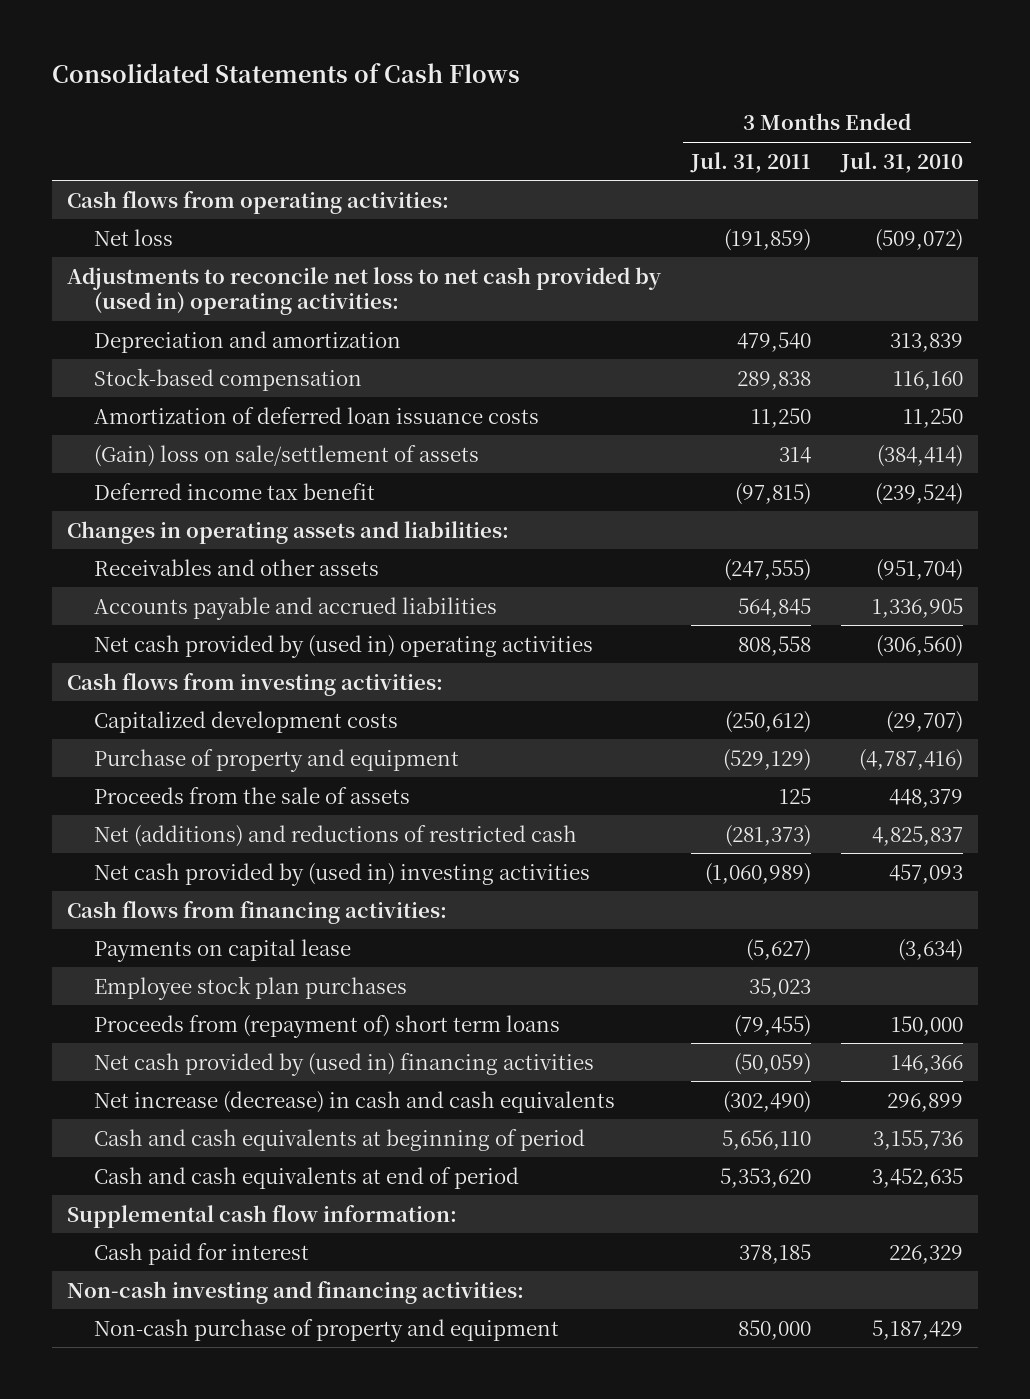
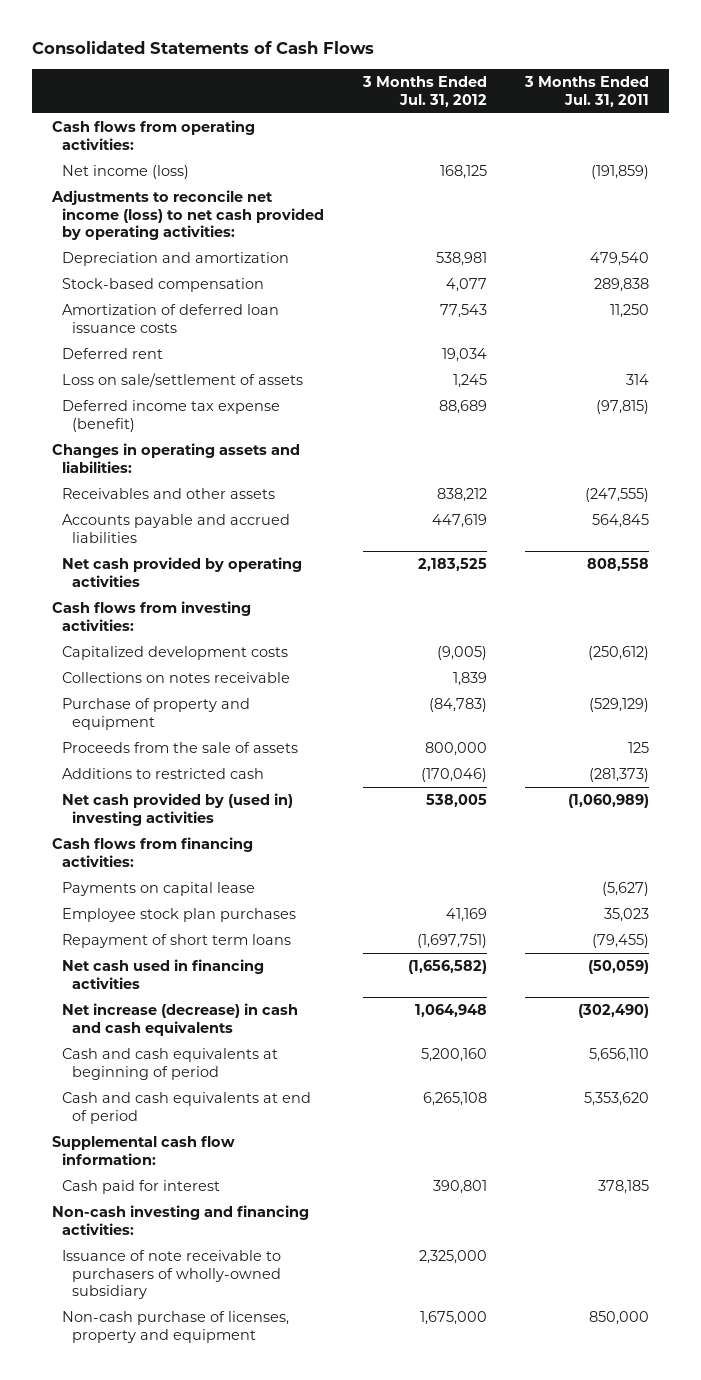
[840,151,964,173] Jul. 31, 2010 -> none
none -> [361,76,487,107] 3 Months Ended Jul. 31, 2012
[94,228,174,246] Net loss -> [61,165,189,180] Net income (loss)
[66,266,661,316] Adjustments to reconcile net loss to net cash provided by (used in) operating activities: -> [50,190,324,241] Adjustments to reconcile net income (loss) to net cash provided by operating activities:
none -> [61,348,163,360] Deferred rent
[94,444,480,467] (Gain) loss on sale/settlement of assets -> [61,373,303,388] Loss on sale/settlement of assets
[94,482,376,500] Deferred income tax benefit -> [61,400,280,432] Deferred income tax expense (benefit)
[94,634,594,658] Net cash provided by (used in) operating activities -> [61,557,302,587] Net cash provided by operating activities
none -> [61,672,290,684] Collections on notes receivable
[94,824,578,847] Net (additions) and reductions of restricted cash -> [61,768,264,780] Additions to restricted cash
[94,1014,561,1038] Proceeds from (repayment of) short term loans -> [61,934,291,949] Repayment of short term loans
[94,1052,595,1076] Net cash provided by (used in) financing activities -> [61,959,264,989] Net cash used in financing activities
none -> [61,1250,281,1300] Issuance of note receivable to purchasers of wholly-owned subsidiary
[94,1318,560,1342] Non-cash purchase of property and equipment -> [61,1311,289,1343] Non-cash purchase of licenses, property and equipment

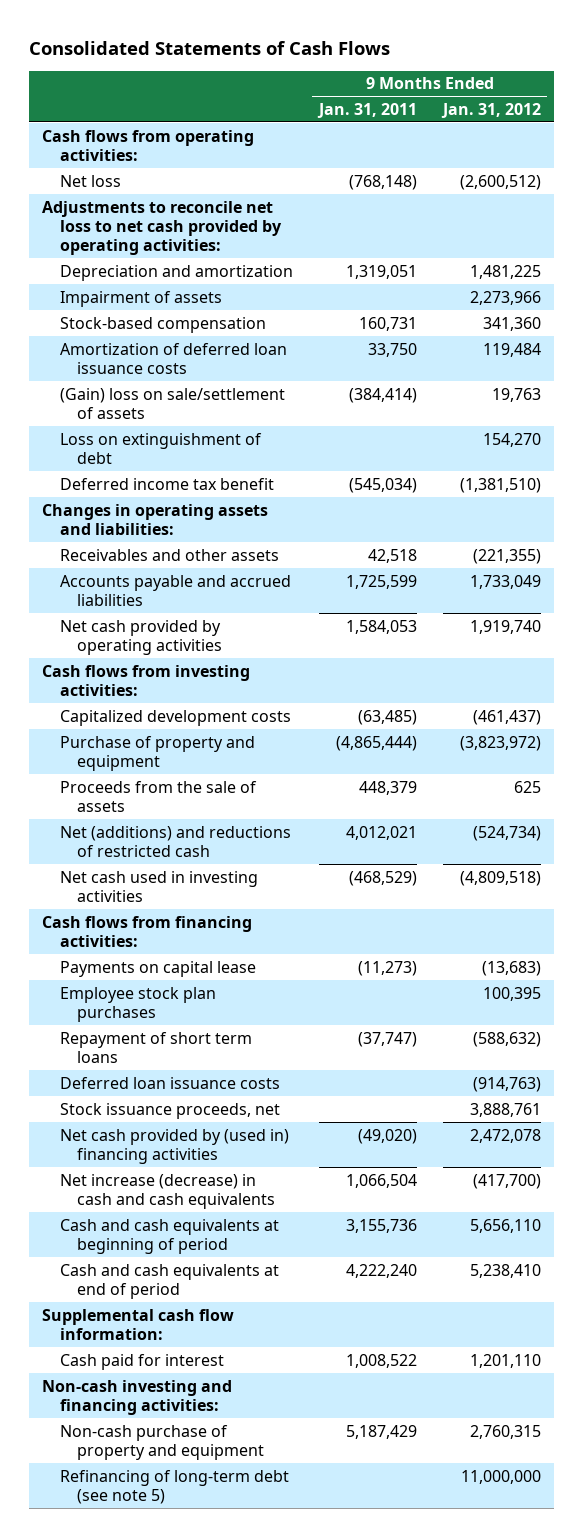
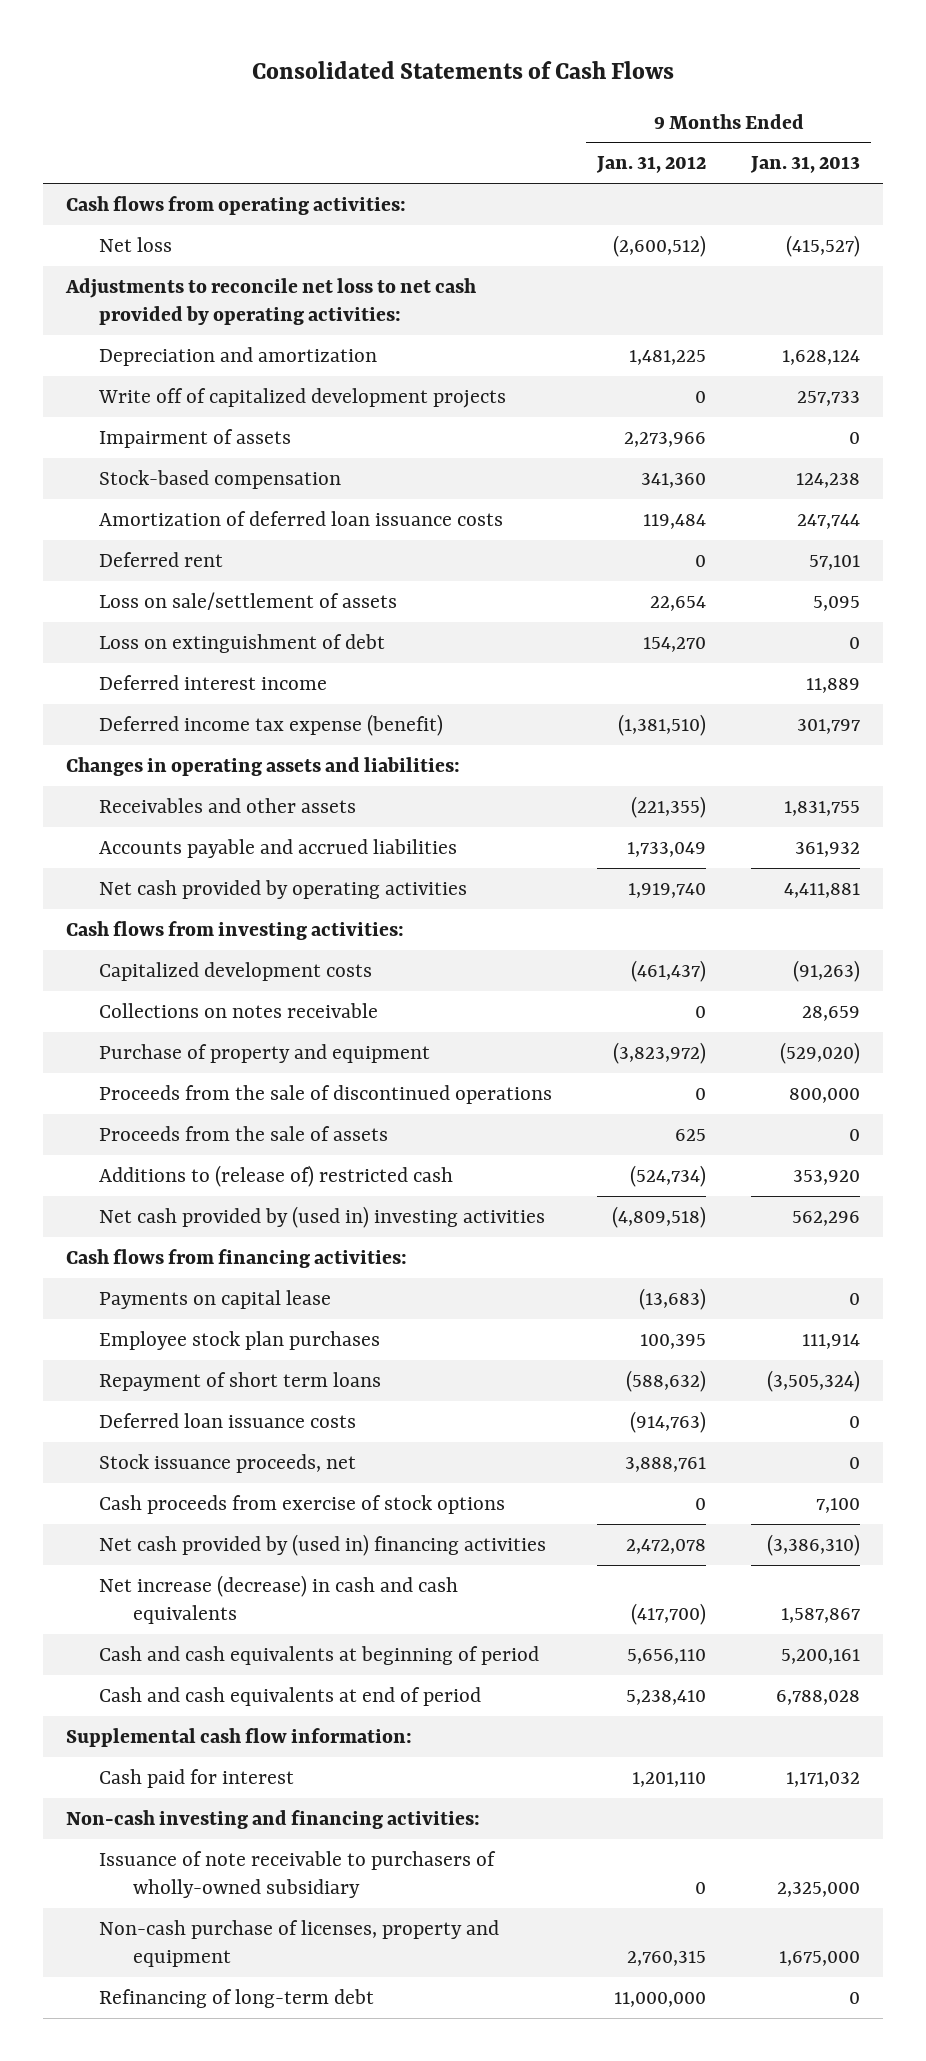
[316,103,417,119] Jan. 31, 2011 -> none
none -> [750,156,861,174] Jan. 31, 2013
none -> [98,387,507,408] Write off of capitalized development projects
none -> [99,551,224,567] Deferred rent
[59,387,285,420] (Gain) loss on sale/settlement of assets -> [99,591,398,610] Loss on sale/settlement of assets
[491,387,541,402] 19,763 -> [650,595,707,611] 22,654
none -> [99,674,328,690] Deferred interest income
[59,477,274,490] Deferred income tax benefit -> [99,713,444,736] Deferred income tax expense (benefit)
none -> [99,1002,379,1018] Collections on notes receivable
none -> [99,1084,553,1104] Proceeds from the sale of discontinued operations
[59,825,291,858] Net (additions) and reductions of restricted cash -> [99,1164,454,1187] Additions to (release of) restricted cash
[59,870,258,903] Net cash used in investing activities -> [99,1205,546,1228] Net cash provided by (used in) investing activities
none -> [99,1494,506,1514] Cash proceeds from exercise of stock options
none -> [99,1850,497,1899] Issuance of note receivable to purchasers of wholly-owned subsidiary
[59,1424,264,1461] Non-cash purchase of property and equipment -> [99,1919,500,1968] Non-cash purchase of licenses, property and equipment
[59,1469,289,1505] Refinancing of long-term debt (see note 5) -> [99,1988,375,2008] Refinancing of long-term debt

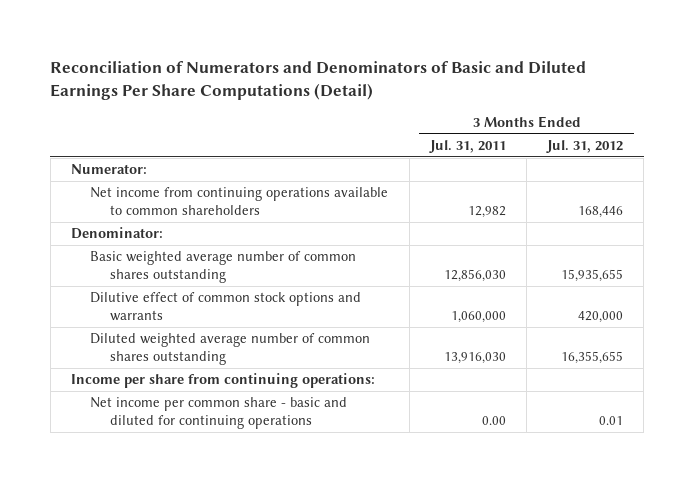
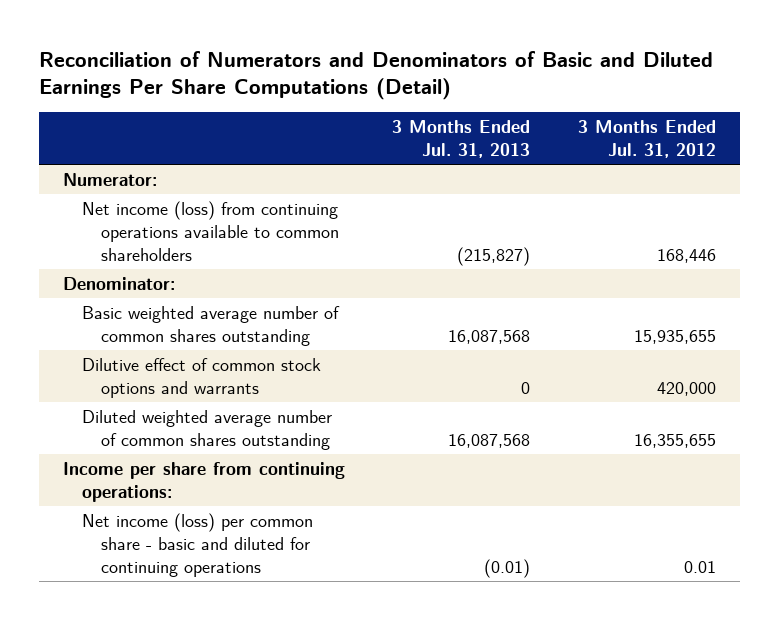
[428,139,506,153] Jul. 31, 2011 -> none
none -> [392,119,531,158] 3 Months Ended Jul. 31, 2013
[90,187,389,216] Net income from continuing operations available to common shareholders -> [82,200,340,261] Net income (loss) from continuing operations available to common shareholders
[90,397,348,430] Net income per common share - basic and diluted for continuing operations -> [82,512,314,577] Net income (loss) per common share - basic and diluted for continuing operations

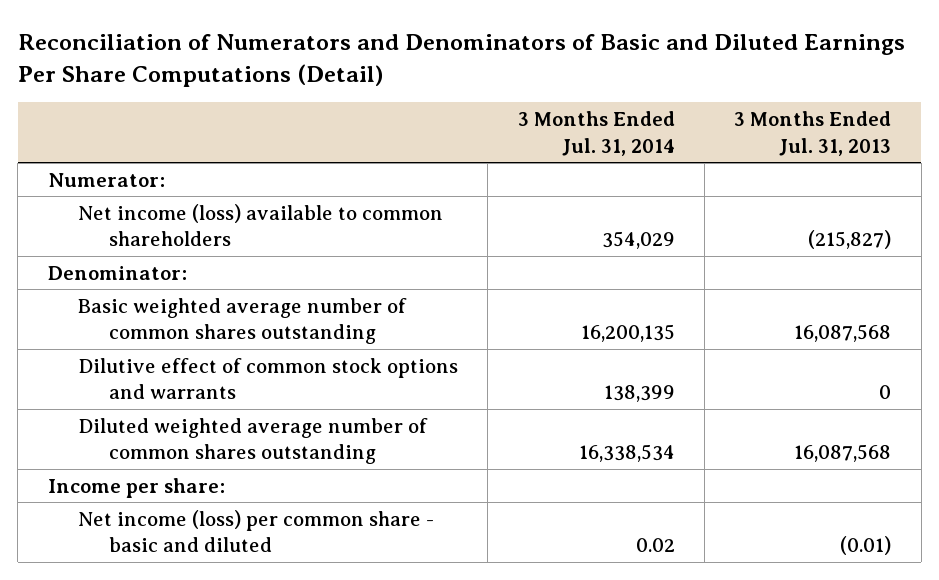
[577,119,716,158] 3 Months Ended Jul. 31, 2012 -> none
none -> [517,111,675,156] 3 Months Ended Jul. 31, 2014
[82,200,340,261] Net income (loss) from continuing operations available to common shareholders -> [78,203,444,247] Net income (loss) available to common shareholders
[63,461,346,502] Income per share from continuing operations: -> [47,477,225,498] Income per share:
[82,512,314,577] Net income (loss) per common share - basic and diluted for continuing operations -> [78,509,435,553] Net income (loss) per common share - basic and diluted

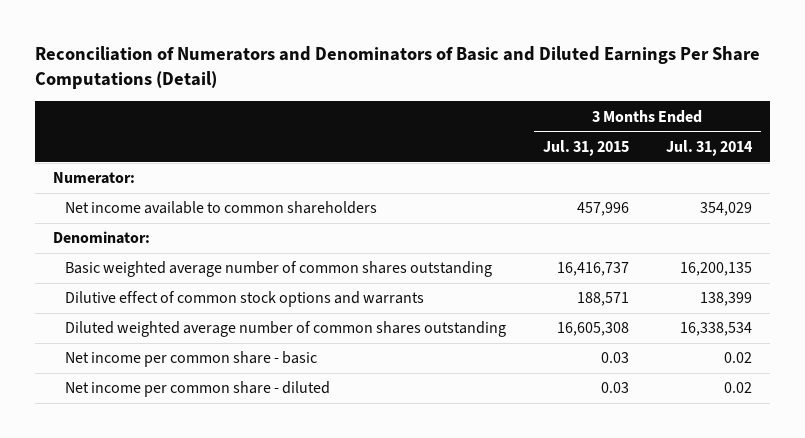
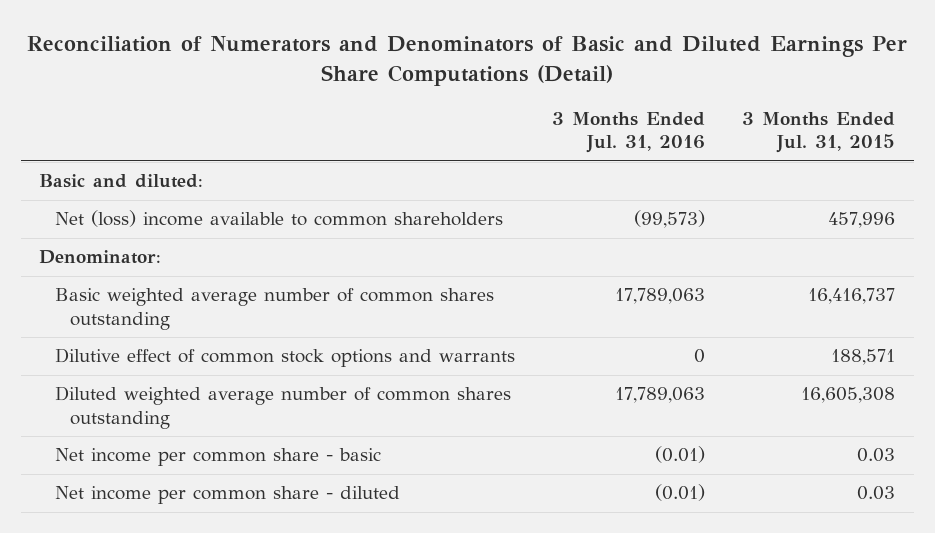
[665,139,753,156] Jul. 31, 2014 -> none
none -> [551,112,705,154] 3 Months Ended Jul. 31, 2016
[53,172,136,185] Numerator: -> none
none -> [39,174,204,189] Basic and diluted:
[65,201,378,215] Net income available to common shareholders -> [54,210,503,228] Net (loss) income available to common shareholders

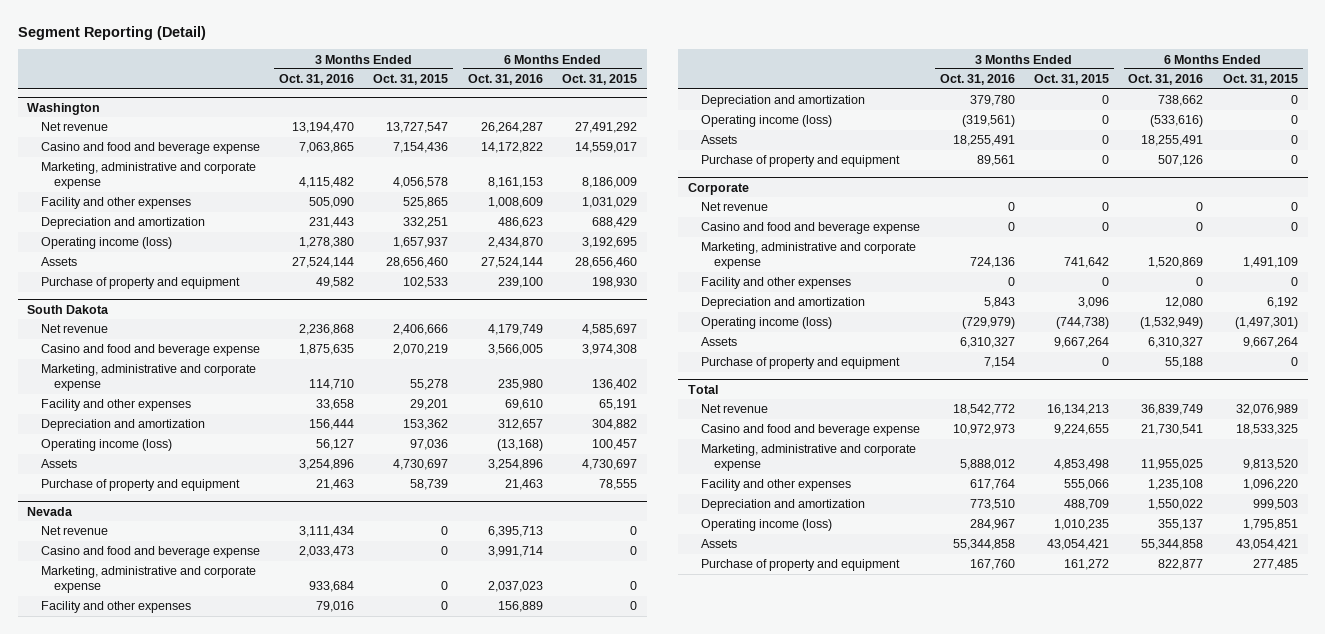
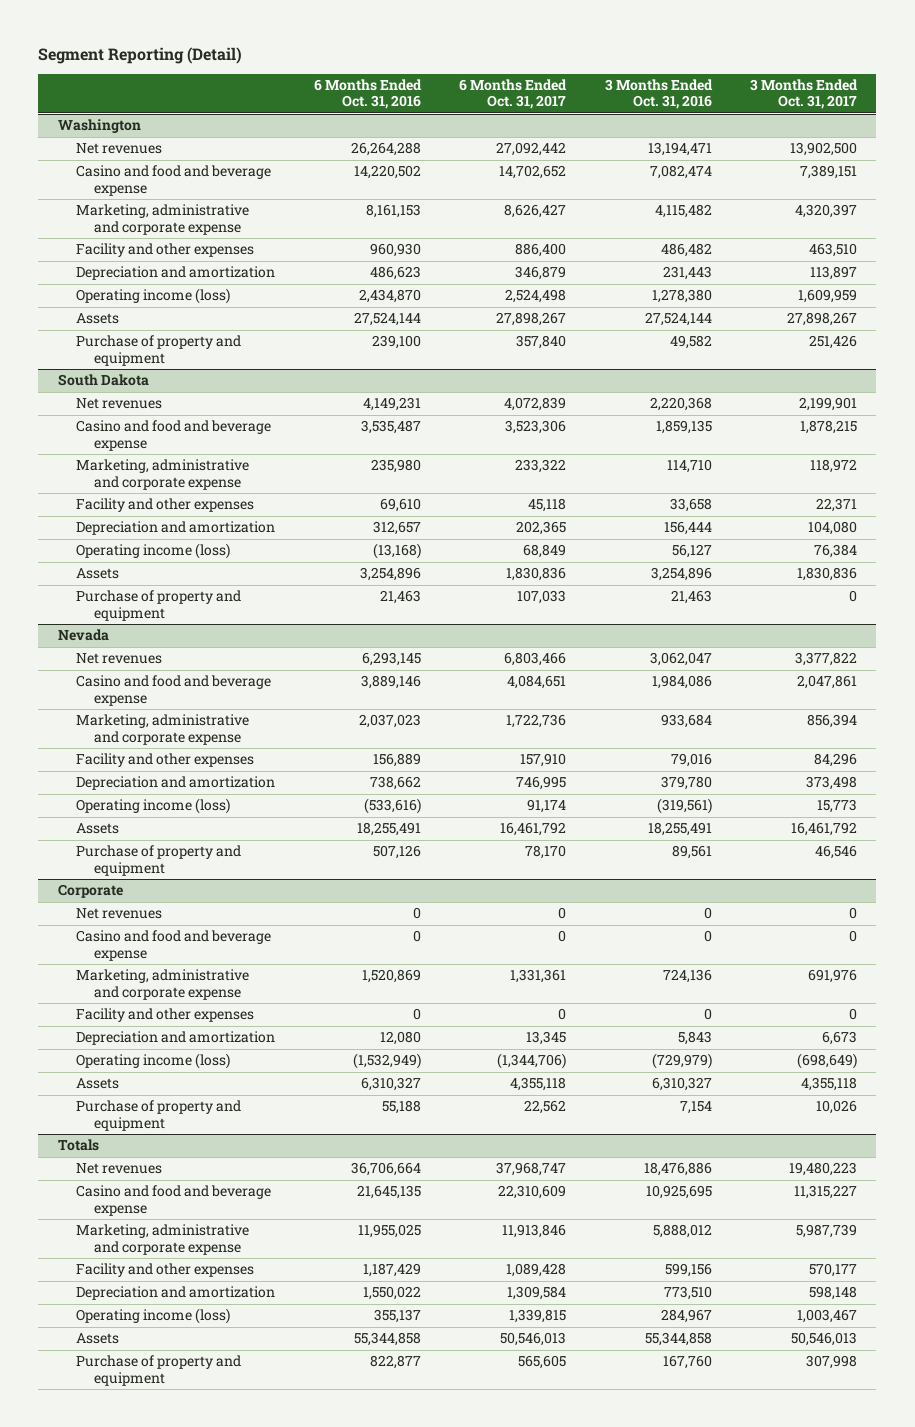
[373,74,449,86] Oct. 31, 2015 -> none
[562,74,638,86] Oct. 31, 2015 -> none
none -> [459,79,568,110] 6 Months Ended Oct. 31, 2017
none -> [750,79,859,110] 3 Months Ended Oct. 31, 2017
[40,122,108,132] Net revenue -> [75,143,162,155] Net revenues
[292,122,355,134] 13,194,470 -> [647,142,712,157] 13,194,471
[480,122,543,134] 26,264,287 -> [350,142,421,157] 26,264,288
[299,142,355,154] 7,063,865 -> [649,165,712,180] 7,082,474
[480,142,543,154] 14,172,822 -> [353,165,421,180] 14,220,502
[309,197,355,209] 505,090 -> [660,243,712,258] 486,482
[487,197,543,209] 1,008,609 -> [369,243,421,258] 960,930
[40,324,108,334] Net revenue -> [75,398,162,410] Net revenues
[299,324,355,336] 2,236,868 -> [649,397,712,412] 2,220,368
[487,324,543,336] 4,179,749 -> [362,397,421,412] 4,149,231
[299,344,355,356] 1,875,635 -> [655,420,712,435] 1,859,135
[487,344,543,356] 3,566,005 -> [360,420,421,435] 3,535,487
[40,526,108,536] Net revenue -> [75,653,162,665] Net revenues
[299,526,355,538] 3,111,434 -> [649,652,712,667] 3,062,047
[487,526,543,538] 6,395,713 -> [361,652,421,667] 6,293,145
[299,546,355,558] 2,033,473 -> [651,675,712,690] 1,984,086
[487,546,543,558] 3,991,714 -> [360,675,421,690] 3,889,146
[701,202,769,212] Net revenue -> [75,908,162,920] Net revenues
[687,384,718,394] Total -> [57,1139,99,1152] Totals
[701,404,769,414] Net revenue -> [75,1163,162,1175] Net revenues
[952,404,1015,416] 18,542,772 -> [643,1162,712,1177] 18,476,886
[1141,404,1204,416] 36,839,749 -> [350,1162,421,1177] 36,706,664
[952,424,1015,436] 10,972,973 -> [645,1185,712,1200] 10,925,695
[1141,424,1204,436] 21,730,541 -> [356,1185,421,1200] 21,645,135
[969,479,1015,491] 617,764 -> [664,1263,712,1278] 599,156
[1148,479,1204,491] 1,235,108 -> [362,1263,421,1278] 1,187,429

